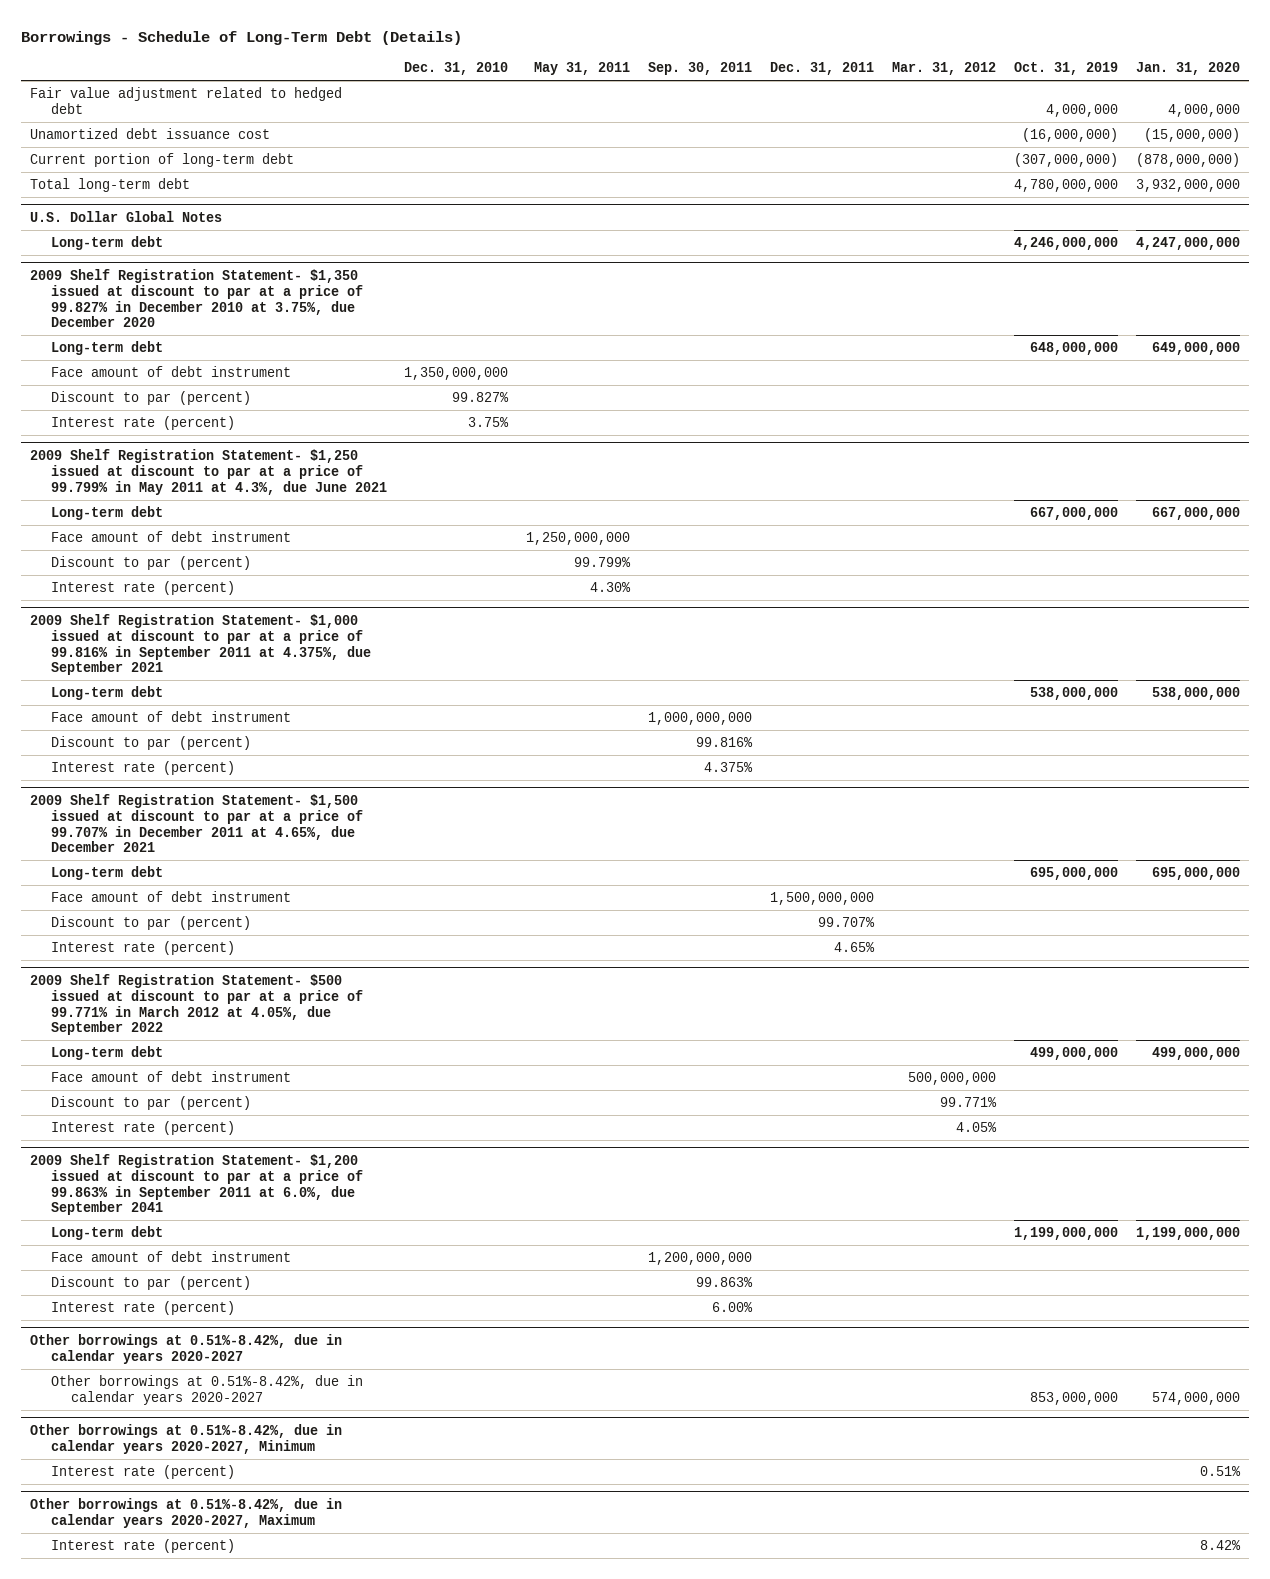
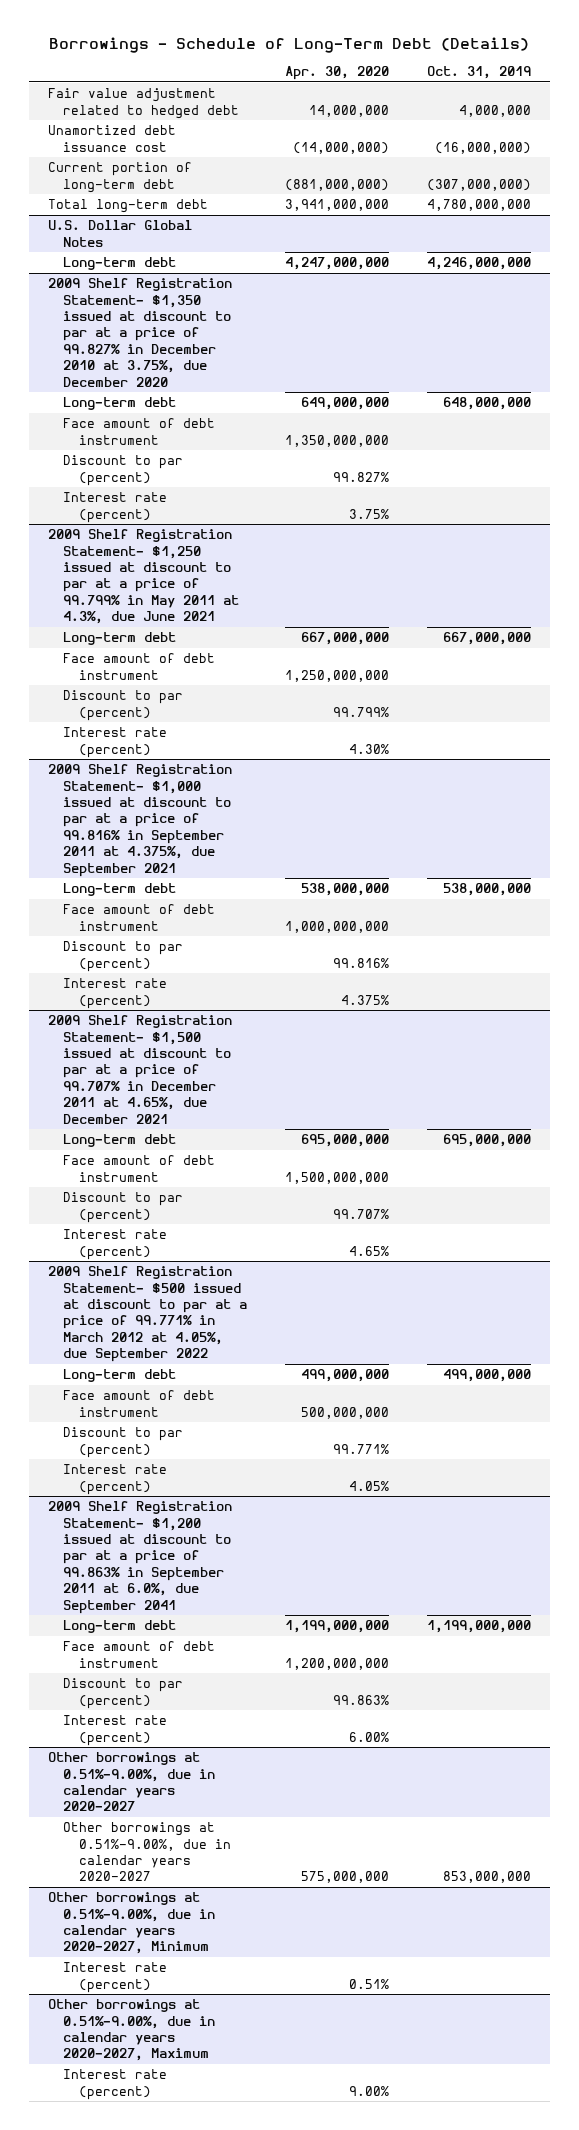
[404,62,509,76] Dec. 31, 2010 -> none
[534,62,631,76] May 31, 2011 -> none
[648,62,753,76] Sep. 30, 2011 -> none
[770,62,875,76] Dec. 31, 2011 -> none
[892,62,997,76] Mar. 31, 2012 -> none
[1135,62,1240,76] Jan. 31, 2020 -> none
none -> [284,66,389,81] Apr. 30, 2020
[30,1333,343,1364] Other borrowings at 0.51%-8.42%, due in calendar years 2020-2027 -> [47,1752,216,1812] Other borrowings at 0.51%-9.00%, due in calendar years 2020-2027
[50,1374,363,1405] Other borrowings at 0.51%-8.42%, due in calendar years 2020-2027 -> [63,1822,231,1882] Other borrowings at 0.51%-9.00%, due in calendar years 2020-2027
[30,1423,343,1454] Other borrowings at 0.51%-8.42%, due in calendar years 2020-2027, Minimum -> [47,1892,216,1955] Other borrowings at 0.51%-9.00%, due in calendar years 2020-2027, Minimum
[30,1497,343,1528] Other borrowings at 0.51%-8.42%, due in calendar years 2020-2027, Maximum -> [47,1999,216,2062] Other borrowings at 0.51%-9.00%, due in calendar years 2020-2027, Maximum

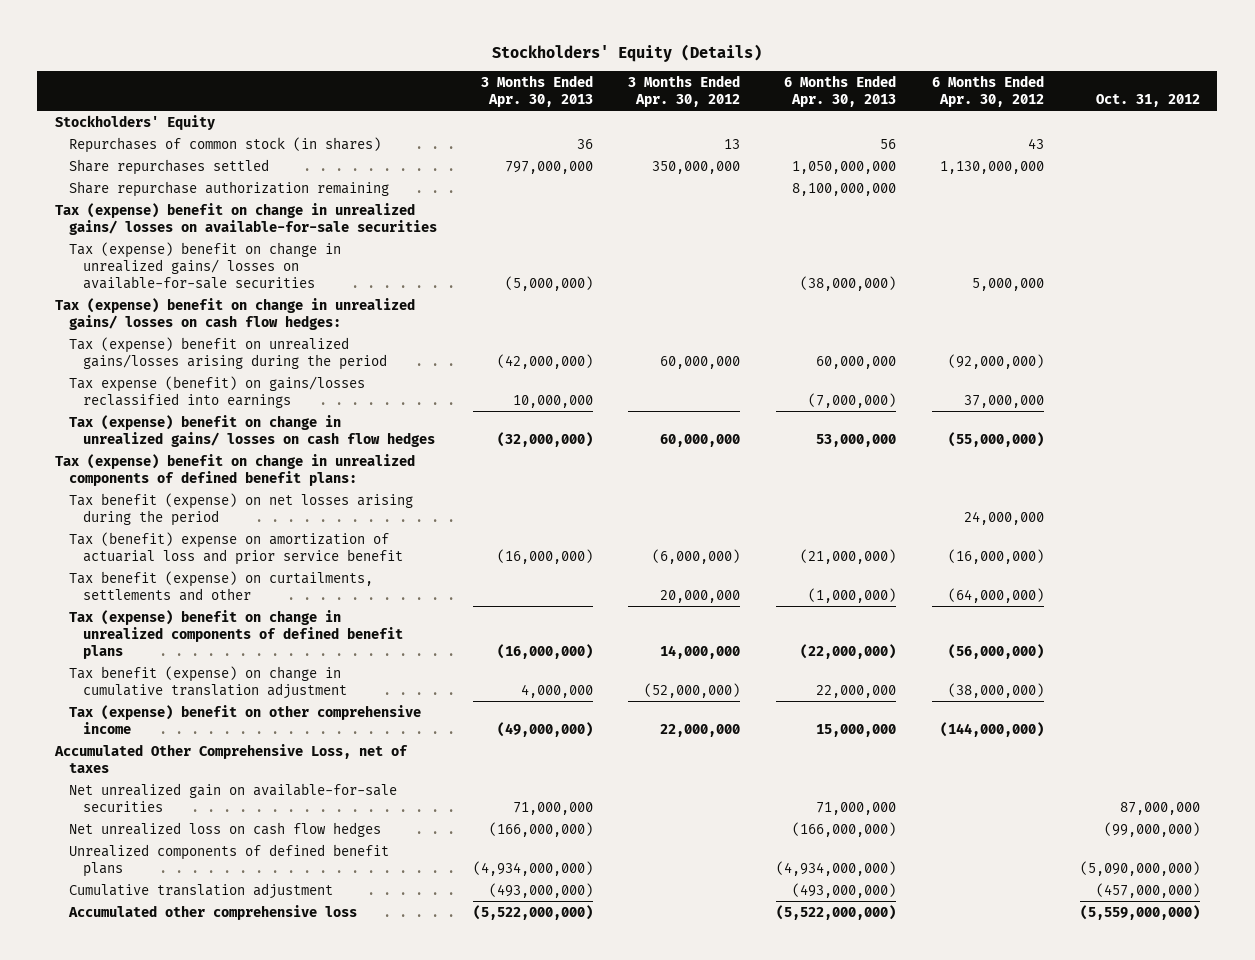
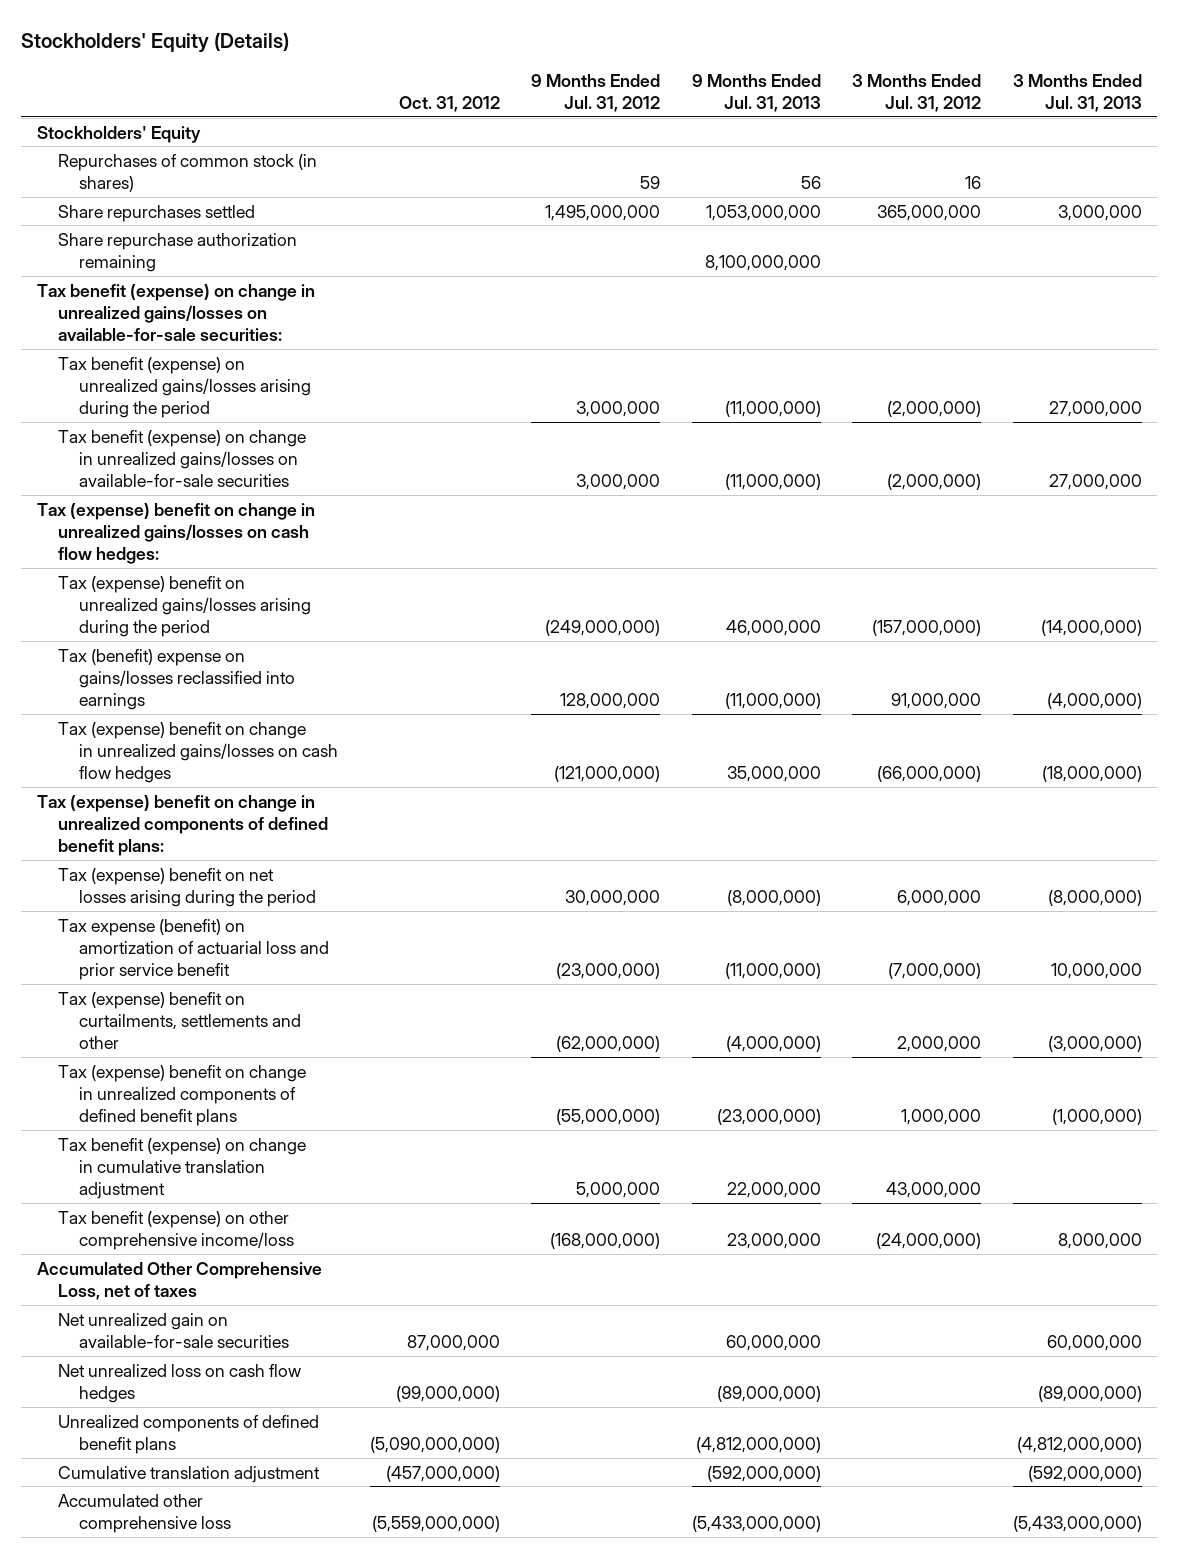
[480,74,593,107] 3 Months Ended Apr. 30, 2013 -> none
[628,74,741,107] 3 Months Ended Apr. 30, 2012 -> none
[784,74,897,107] 6 Months Ended Apr. 30, 2013 -> none
[931,74,1044,107] 6 Months Ended Apr. 30, 2012 -> none
none -> [531,73,661,113] 9 Months Ended Jul. 31, 2012
none -> [691,73,821,113] 9 Months Ended Jul. 31, 2013
none -> [852,73,982,113] 3 Months Ended Jul. 31, 2012
none -> [1012,73,1142,113] 3 Months Ended Jul. 31, 2013
[55,202,438,235] Tax (expense) benefit on change in unrealized gains/ losses on available-for-sale securities -> [36,283,315,342] Tax benefit (expense) on change in unrealized gains/losses on available-for-sale securities:
none -> [58,356,312,419] Tax benefit (expense) on unrealized gains/losses arising during the period
[69,241,342,289] Tax (expense) benefit on change in unrealized gains/ losses on available-for-sale securities -> [58,429,307,488] Tax benefit (expense) on change in unrealized gains/losses on available-for-sale securities
[55,297,416,330] Tax (expense) benefit on change in unrealized gains/ losses on cash flow hedges: -> [36,502,315,565] Tax (expense) benefit on change in unrealized gains/losses on cash flow hedges:
[69,375,366,408] Tax expense (benefit) on gains/losses reclassified into earnings -> [58,648,296,711] Tax (benefit) expense on gains/losses reclassified into earnings
[69,414,435,447] Tax (expense) benefit on change in unrealized gains/ losses on cash flow hedges -> [58,721,339,784] Tax (expense) benefit on change in unrealized gains/losses on cash flow hedges
[69,492,414,526] Tax benefit (expense) on net losses arising during the period -> [58,867,317,907] Tax (expense) benefit on net losses arising during the period
[69,531,403,565] Tax (benefit) expense on amortization of actuarial loss and prior service benefit -> [58,918,330,981] Tax expense (benefit) on amortization of actuarial loss and prior service benefit
[69,570,374,601] Tax benefit (expense) on curtailments, settlements and other -> [58,991,302,1050] Tax (expense) benefit on curtailments, settlements and other
[69,704,422,734] Tax (expense) benefit on other comprehensive income -> [58,1210,295,1250] Tax benefit (expense) on other comprehensive income/loss

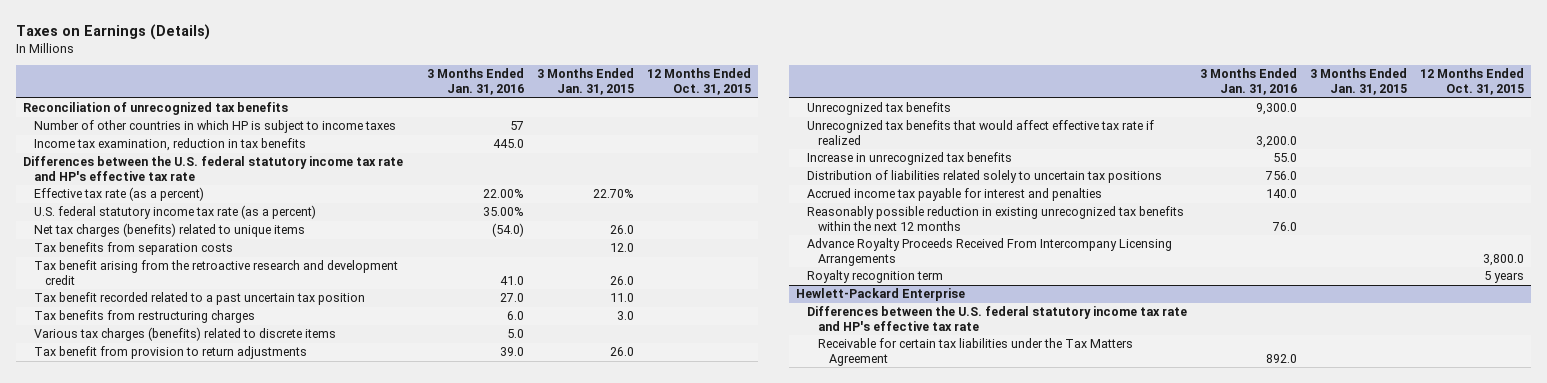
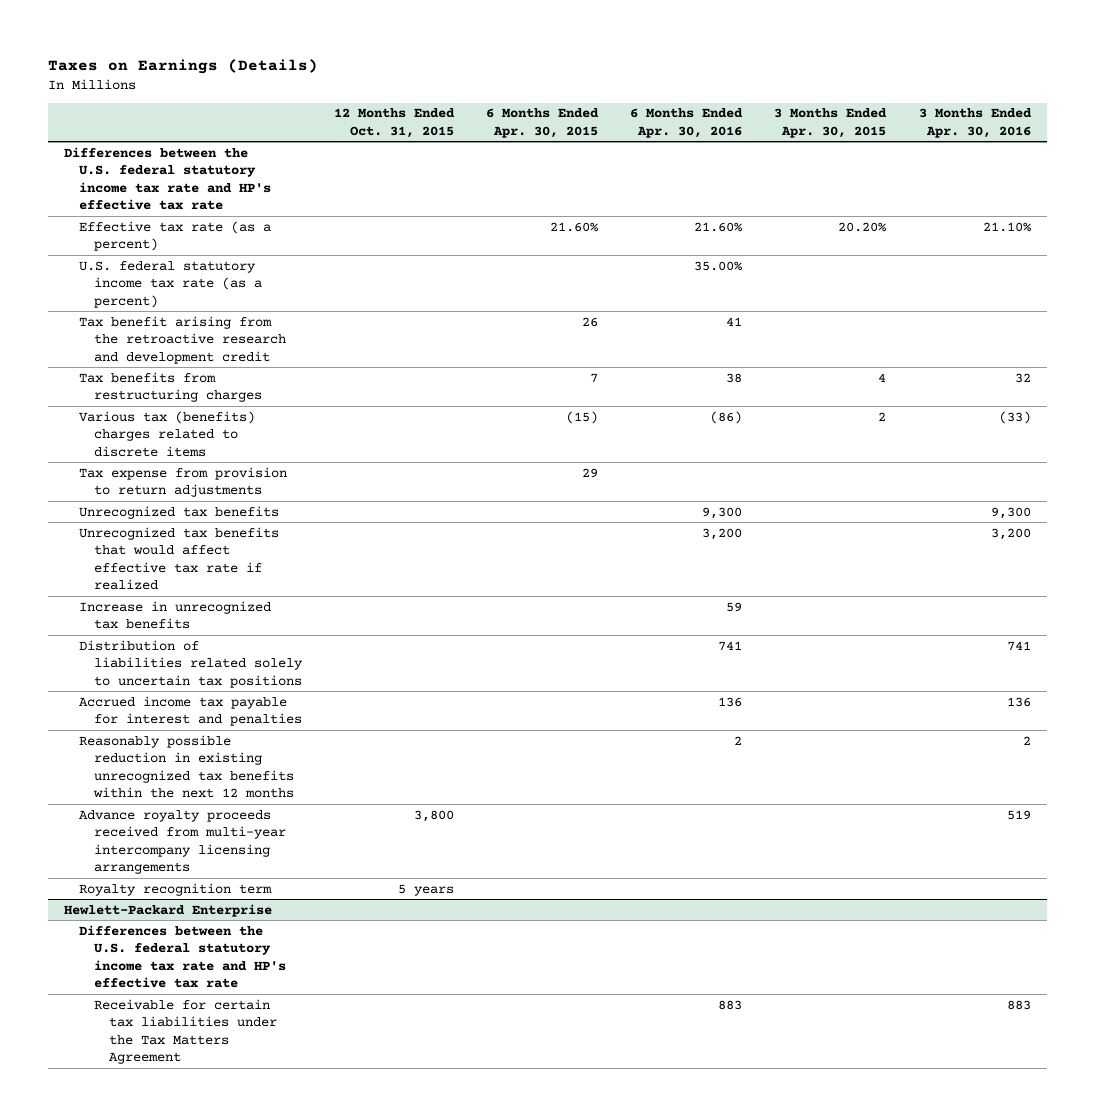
[427,68,525,96] 3 Months Ended Jan. 31, 2016 -> none
[537,68,635,96] 3 Months Ended Jan. 31, 2015 -> none
none -> [486,108,600,138] 6 Months Ended Apr. 30, 2015
none -> [630,108,744,138] 6 Months Ended Apr. 30, 2016
none -> [774,108,888,138] 3 Months Ended Apr. 30, 2015
none -> [918,108,1032,138] 3 Months Ended Apr. 30, 2016
[22,102,288,116] Reconciliation of unrecognized tax benefits -> none
[34,120,397,134] Number of other countries in which HP is subject to income taxes -> none
[34,138,307,152] Income tax examination, reduction in tax benefits -> none
[34,223,306,238] Net tax charges (benefits) related to unique items -> none
[34,242,234,256] Tax benefits from separation costs -> none
[34,292,366,306] Tax benefit recorded related to a past uncertain tax position -> none
[34,327,337,342] Various tax charges (benefits) related to discrete items -> [78,410,255,457] Various tax (benefits) charges related to discrete items
[34,346,308,360] Tax benefit from provision to return adjustments -> [78,466,287,498] Tax expense from provision to return adjustments
[806,238,1172,266] Advance Royalty Proceeds Received From Intercompany Licensing Arrangements -> [78,809,286,875] Advance royalty proceeds received from multi-year intercompany licensing arrangements
[1483,253,1525,266] 3,800.0 -> [414,809,455,822] 3,800

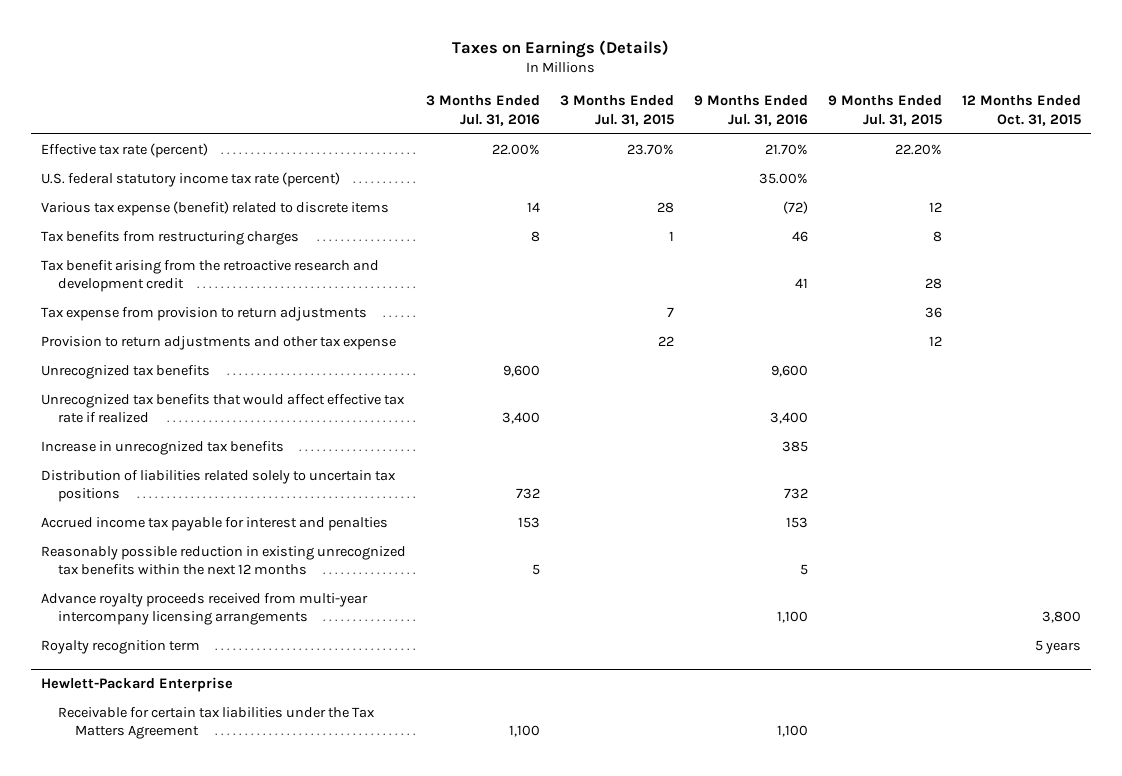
[486,108,600,138] 6 Months Ended Apr. 30, 2015 -> none
[630,108,744,138] 6 Months Ended Apr. 30, 2016 -> none
[774,108,888,138] 3 Months Ended Apr. 30, 2015 -> none
[918,108,1032,138] 3 Months Ended Apr. 30, 2016 -> none
none -> [425,95,540,126] 3 Months Ended Jul. 31, 2016
none -> [559,95,674,126] 3 Months Ended Jul. 31, 2015
none -> [694,95,809,126] 9 Months Ended Jul. 31, 2016
none -> [828,95,943,126] 9 Months Ended Jul. 31, 2015
[63,146,271,211] Differences between the U.S. federal statutory income tax rate and HP's effective tax rate -> none
[78,220,271,252] Effective tax rate (as a percent) -> [40,143,208,159] Effective tax rate (percent)
[78,260,262,308] U.S. federal statutory income tax rate (as a percent) -> [40,172,340,188] U.S. federal statutory income tax rate (percent)
none -> [40,201,389,217] Various tax expense (benefit) related to discrete items
[78,410,255,457] Various tax (benefits) charges related to discrete items -> none
[78,315,286,364] Tax benefit arising from the retroactive research and development credit -> [40,260,379,293] Tax benefit arising from the retroactive research and development credit
none -> [40,336,396,351] Provision to return adjustments and other tax expense
[78,924,286,989] Differences between the U.S. federal statutory income tax rate and HP's effective tax rate -> none

